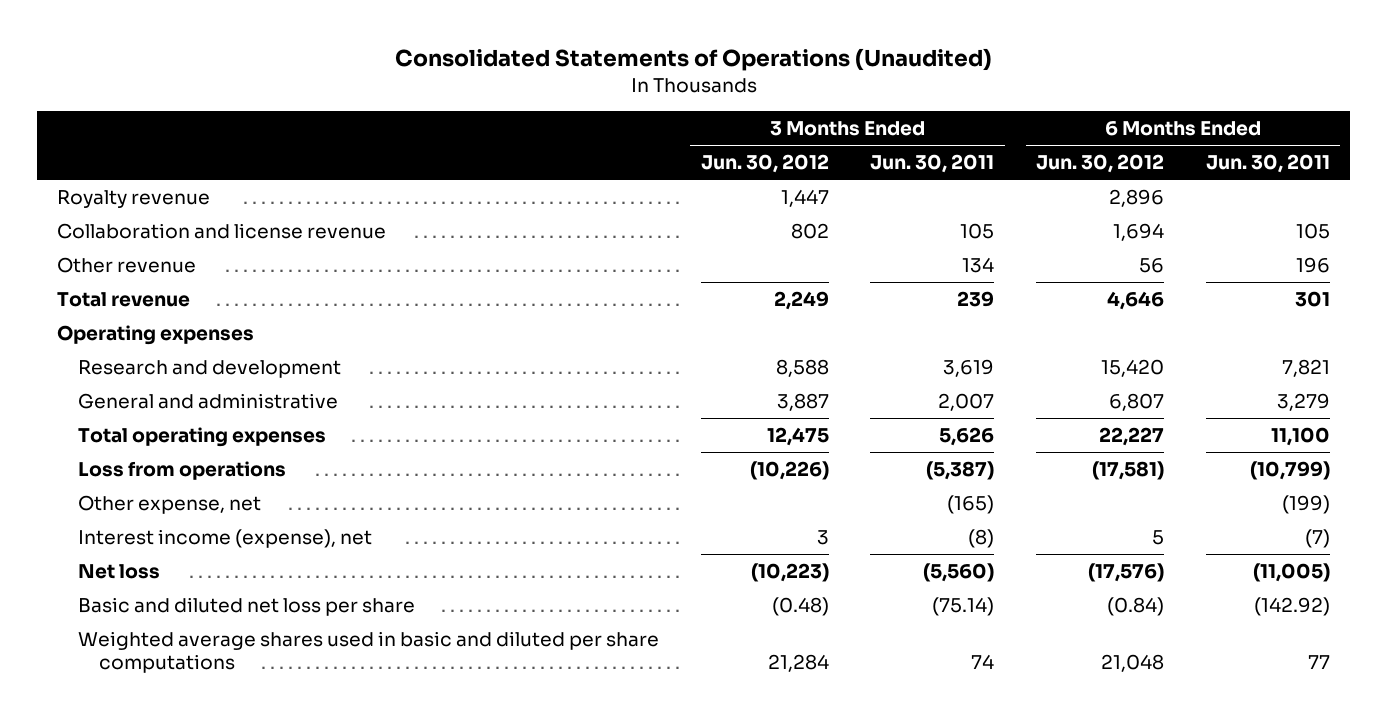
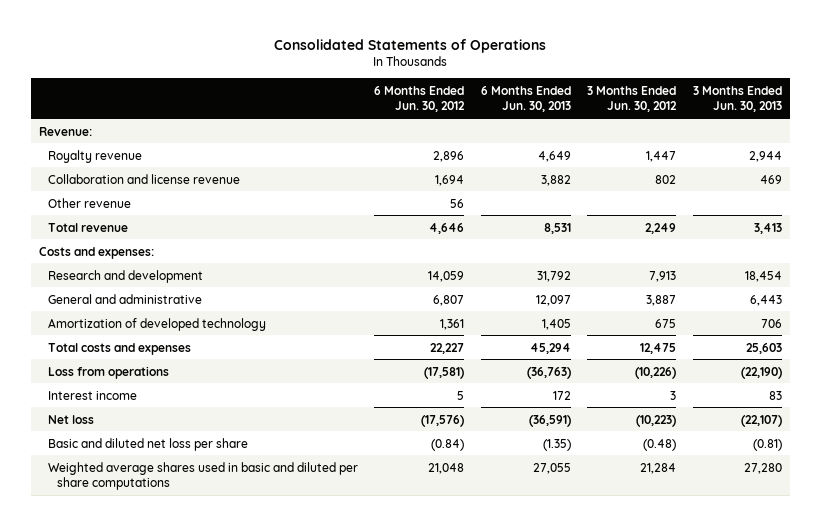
[394,48,992,72] Consolidated Statements of Operations (Unaudited) -> [274,38,547,53] Consolidated Statements of Operations
[870,154,995,174] Jun. 30, 2011 -> none
[1205,154,1330,174] Jun. 30, 2011 -> none
none -> [480,85,571,113] 6 Months Ended Jun. 30, 2013
none -> [692,85,782,113] 3 Months Ended Jun. 30, 2013
none -> [38,126,92,136] Revenue:
[57,325,255,346] Operating expenses -> [38,246,154,259] Costs and expenses:
[775,359,829,378] 8,588 -> [649,270,677,282] 7,913
[1101,359,1165,378] 15,420 -> [428,270,465,282] 14,059
none -> [47,317,266,331] Amortization of developed technology
[78,427,327,448] Total operating expenses -> [47,342,191,355] Total costs and expenses
[78,495,262,515] Other expense, net -> none
[78,529,373,549] Interest income (expense), net -> [47,390,137,400] Interest income

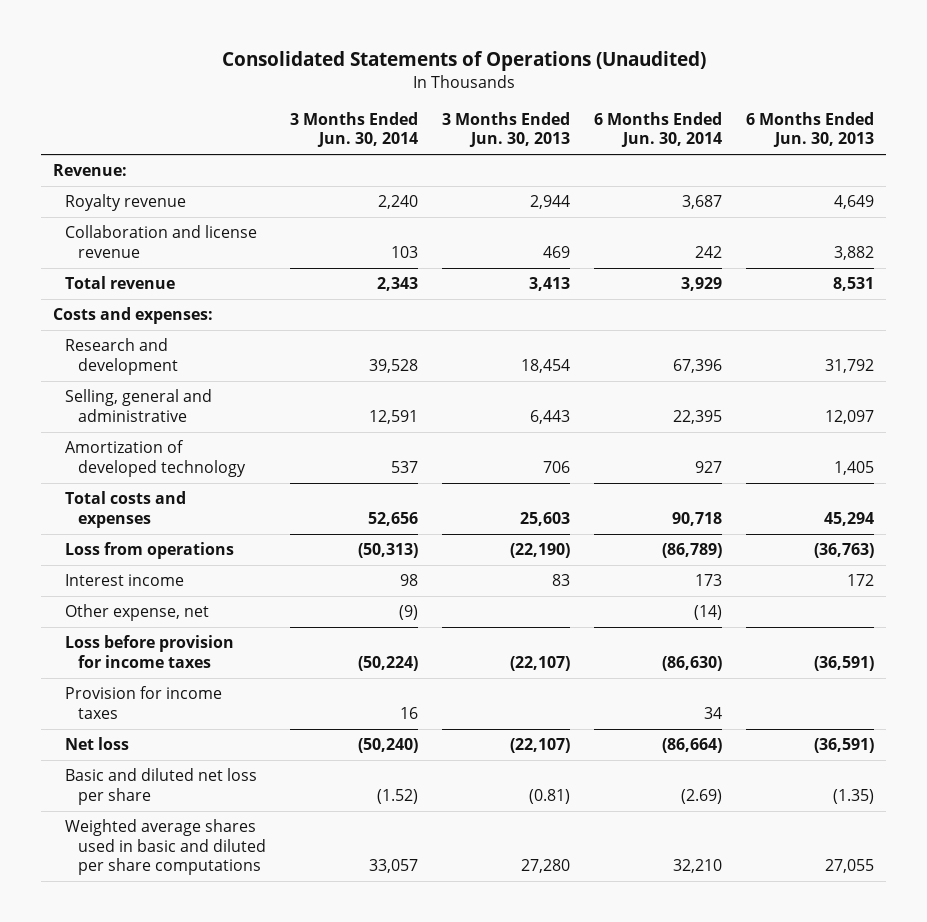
[274,38,547,53] Consolidated Statements of Operations -> [221,50,706,71] Consolidated Statements of Operations (Unaudited)
[374,85,466,113] 6 Months Ended Jun. 30, 2012 -> none
[587,85,678,113] 3 Months Ended Jun. 30, 2012 -> none
none -> [289,111,418,148] 3 Months Ended Jun. 30, 2014
none -> [594,111,723,148] 6 Months Ended Jun. 30, 2014
[47,197,131,208] Other revenue -> none
[47,293,202,304] General and administrative -> [65,389,213,422] Selling, general and administrative
none -> [65,604,210,622] Other expense, net
none -> [65,635,235,668] Loss before provision for income taxes
none -> [65,686,223,719] Provision for income taxes

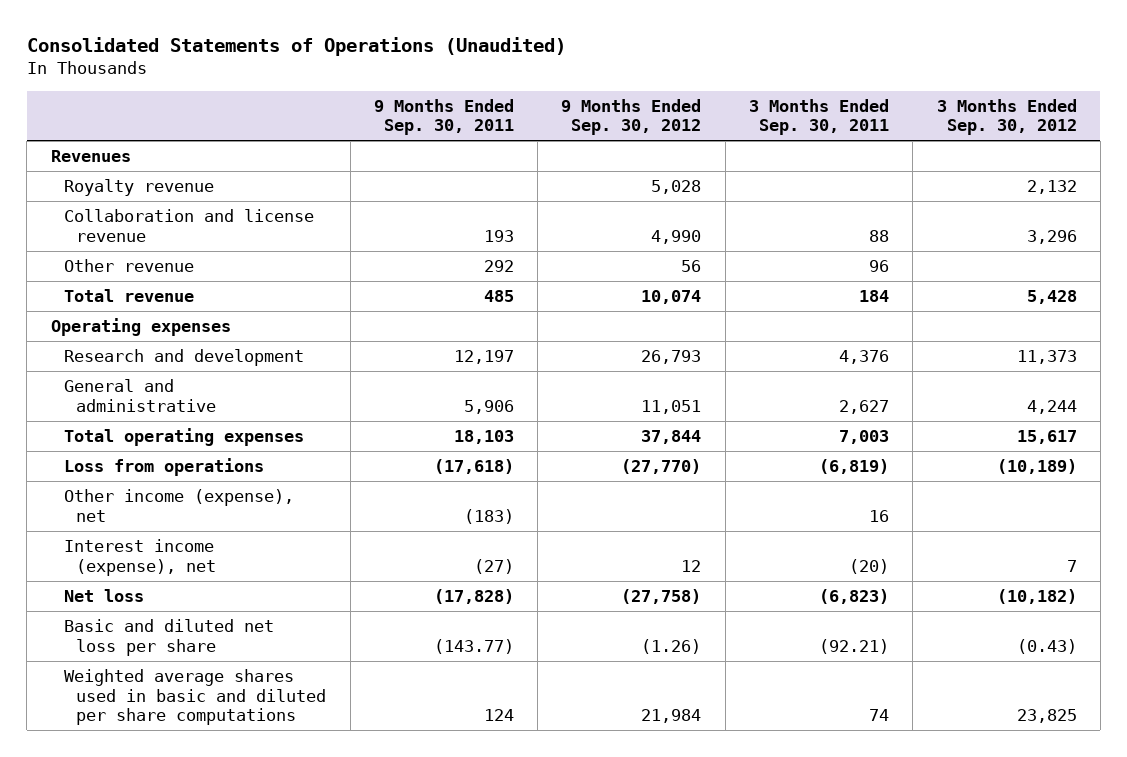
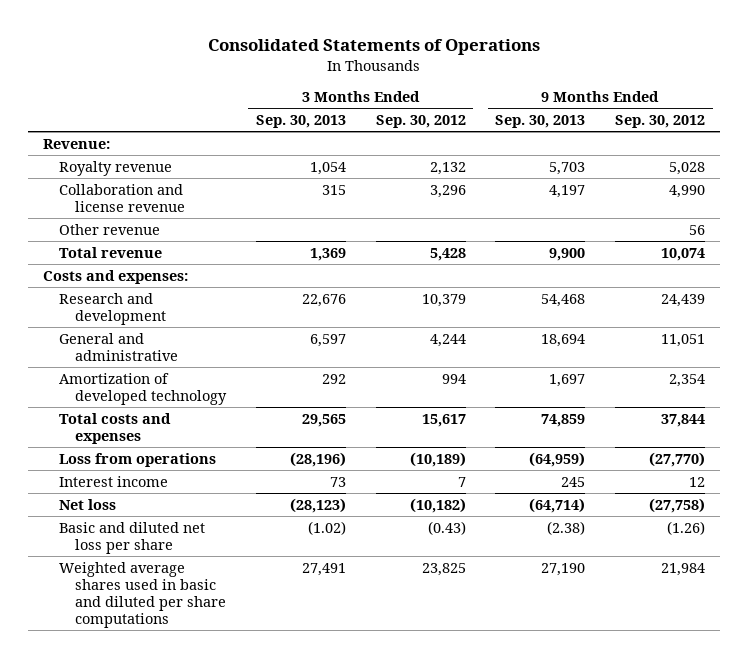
[26,37,566,57] Consolidated Statements of Operations (Unaudited) -> [208,38,541,55] Consolidated Statements of Operations
[373,98,514,136] 9 Months Ended Sep. 30, 2011 -> none
[748,98,889,136] 3 Months Ended Sep. 30, 2011 -> none
none -> [255,115,346,129] Sep. 30, 2013
none -> [495,115,586,129] Sep. 30, 2013
[50,150,131,163] Revenues -> [42,138,110,149] Revenue:
[50,318,231,337] Operating expenses -> [42,269,188,284] Costs and expenses:
[641,350,702,365] 26,793 -> [661,293,706,307] 24,439
[1016,350,1077,365] 11,373 -> [421,293,466,307] 10,379
none -> [58,372,227,405] Amortization of developed technology
[63,428,304,447] Total operating expenses -> [58,412,171,444] Total costs and expenses
[63,489,294,522] Other income (expense), net -> none
[63,539,217,576] Interest income (expense), net -> [58,475,168,487] Interest income

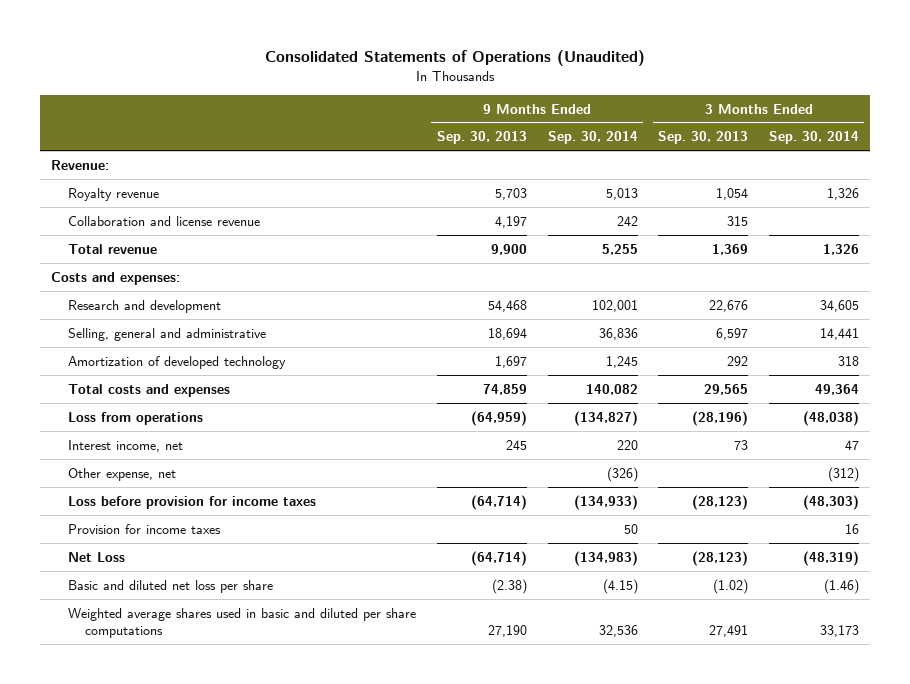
[208,38,541,55] Consolidated Statements of Operations -> [265,50,646,67] Consolidated Statements of Operations (Unaudited)
[375,115,466,129] Sep. 30, 2012 -> none
[615,115,706,129] Sep. 30, 2012 -> none
none -> [547,131,638,145] Sep. 30, 2014
none -> [769,131,860,145] Sep. 30, 2014
[58,223,160,235] Other revenue -> none
[58,332,178,361] General and administrative -> [67,327,266,341] Selling, general and administrative
[58,475,168,487] Interest income -> [67,439,183,452] Interest income, net
none -> [67,467,176,481] Other expense, net
none -> [67,495,316,509] Loss before provision for income taxes
none -> [67,523,221,534] Provision for income taxes
[58,498,116,510] Net loss -> [67,551,125,562] Net Loss

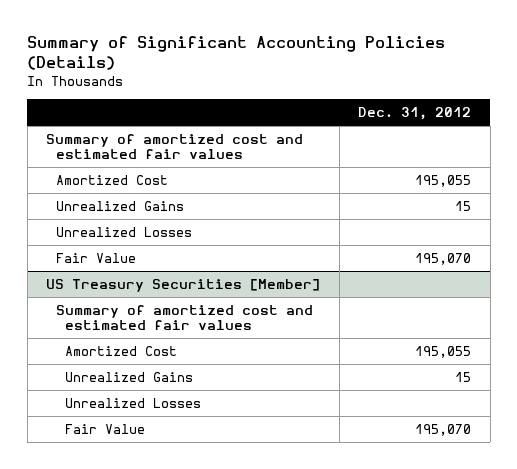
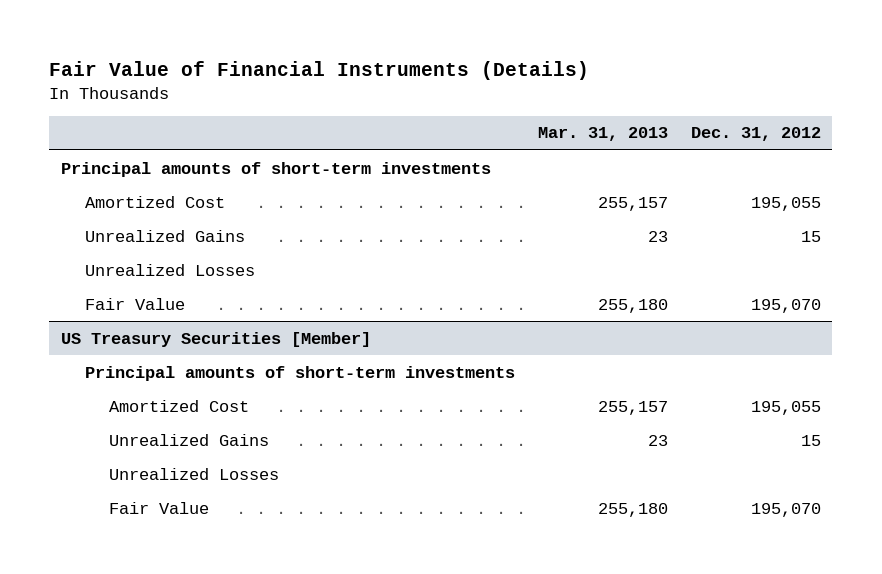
[27,35,446,71] Summary of Significant Accounting Policies (Details) -> [49,60,590,80] Fair Value of Financial Instruments (Details)
none -> [537,127,668,142] Mar. 31, 2013
[46,133,304,160] Summary of amortized cost and estimated fair values -> [60,161,491,177] Principal amounts of short-term investments
[55,304,313,331] Summary of amortized cost and estimated fair values -> [84,365,515,381] Principal amounts of short-term investments

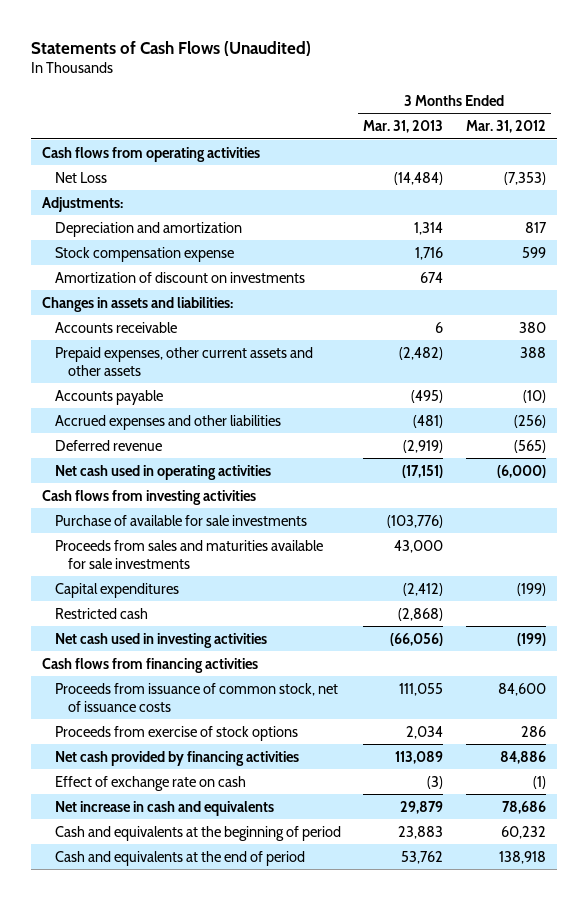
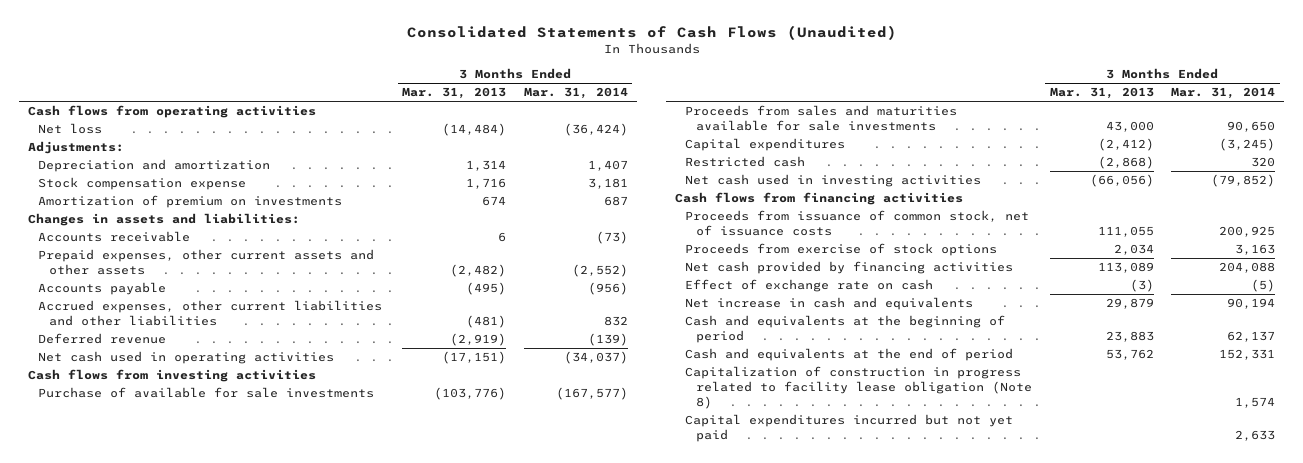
[31,40,312,56] Statements of Cash Flows (Unaudited) -> [406,25,897,41] Consolidated Statements of Cash Flows (Unaudited)
[465,120,546,134] Mar. 31, 2012 -> none
none -> [524,87,629,100] Mar. 31, 2014
[55,171,108,183] Net Loss -> [38,123,103,135] Net loss
[55,271,306,283] Amortization of discount on investments -> [38,195,343,209] Amortization of premium on investments
[55,414,282,430] Accrued expenses and other liabilities -> [38,300,383,327] Accrued expenses, other current liabilities and other liabilities
none -> [685,366,1032,410] Capitalization of construction in progress related to facility lease obligation (Note 8)
none -> [685,414,1014,443] Capital expenditures incurred but not yet paid

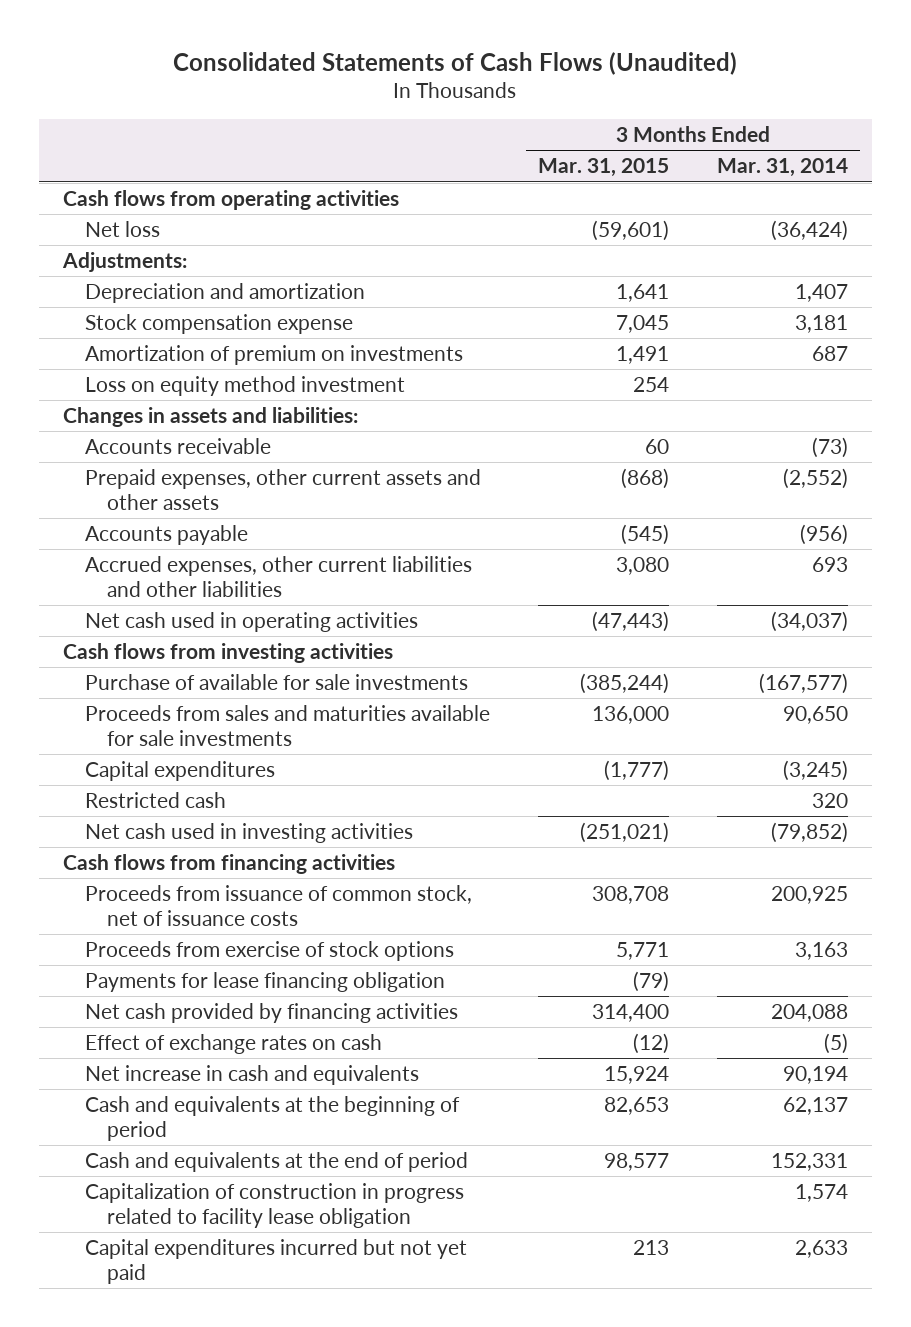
[402,87,507,100] Mar. 31, 2013 -> none
none -> [537,158,669,178] Mar. 31, 2015
none -> [85,376,406,397] Loss on equity method investment
[38,333,167,345] Deferred revenue -> none
[604,316,629,327] 832 -> [811,557,848,573] 693
none -> [85,972,446,993] Payments for lease financing obligation
[685,279,934,293] Effect of exchange rate on cash -> [85,1034,383,1055] Effect of exchange rates on cash
[685,366,1032,410] Capitalization of construction in progress related to facility lease obligation (Note 8) -> [85,1183,465,1229] Capitalization of construction in progress related to facility lease obligation

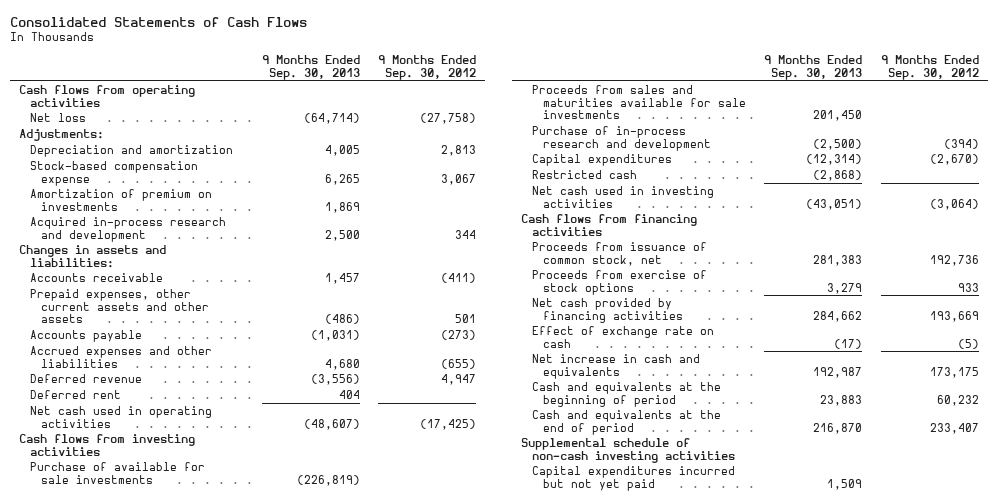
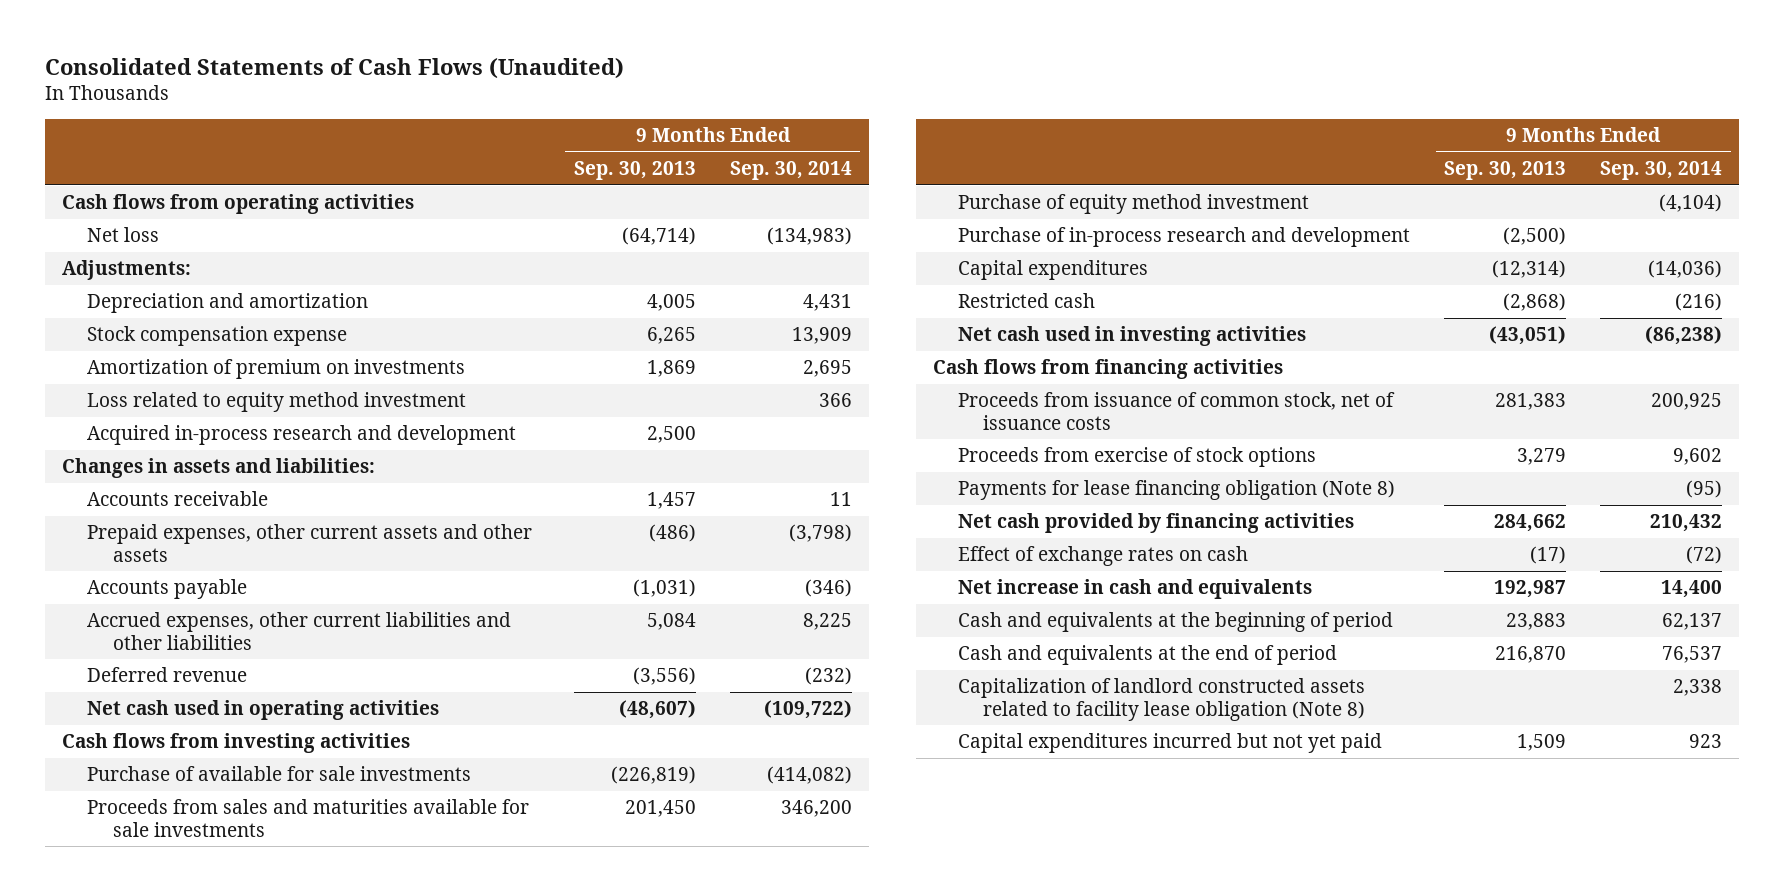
[10,16,308,27] Consolidated Statements of Cash Flows -> [45,57,625,79] Consolidated Statements of Cash Flows (Unaudited)
[378,55,477,80] 9 Months Ended Sep. 30, 2012 -> none
none -> [729,161,852,181] Sep. 30, 2014
[30,160,199,186] Stock-based compensation expense -> [87,326,348,347] Stock compensation expense
none -> [87,392,467,413] Loss related to equity method investment
[30,345,213,368] Accrued expenses and other liabilities -> [87,612,512,650] Accrued expenses, other current liabilities and other liabilities
[325,358,361,370] 4,680 -> [646,613,696,631] 5,084
[30,389,122,399] Deferred rent -> none
none -> [958,194,1310,215] Purchase of equity method investment
[532,241,708,266] Proceeds from issuance of common stock, net -> [958,392,1396,430] Proceeds from issuance of common stock, net of issuance costs
none -> [958,480,1396,501] Payments for lease financing obligation (Note 8)
[532,325,715,348] Effect of exchange rate on cash -> [958,546,1249,567] Effect of exchange rates on cash
[521,437,736,463] Supplemental schedule of non-cash investing activities -> none
none -> [958,678,1366,721] Capitalization of landlord constructed assets related to facility lease obligation (Note 8)

